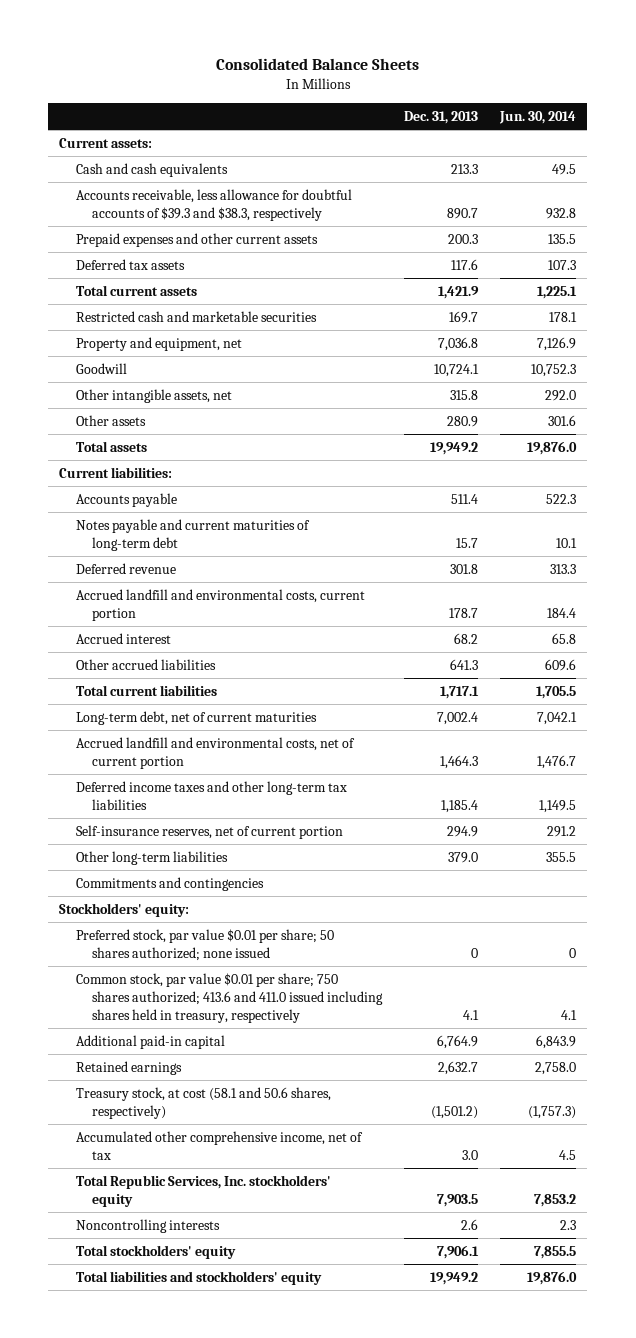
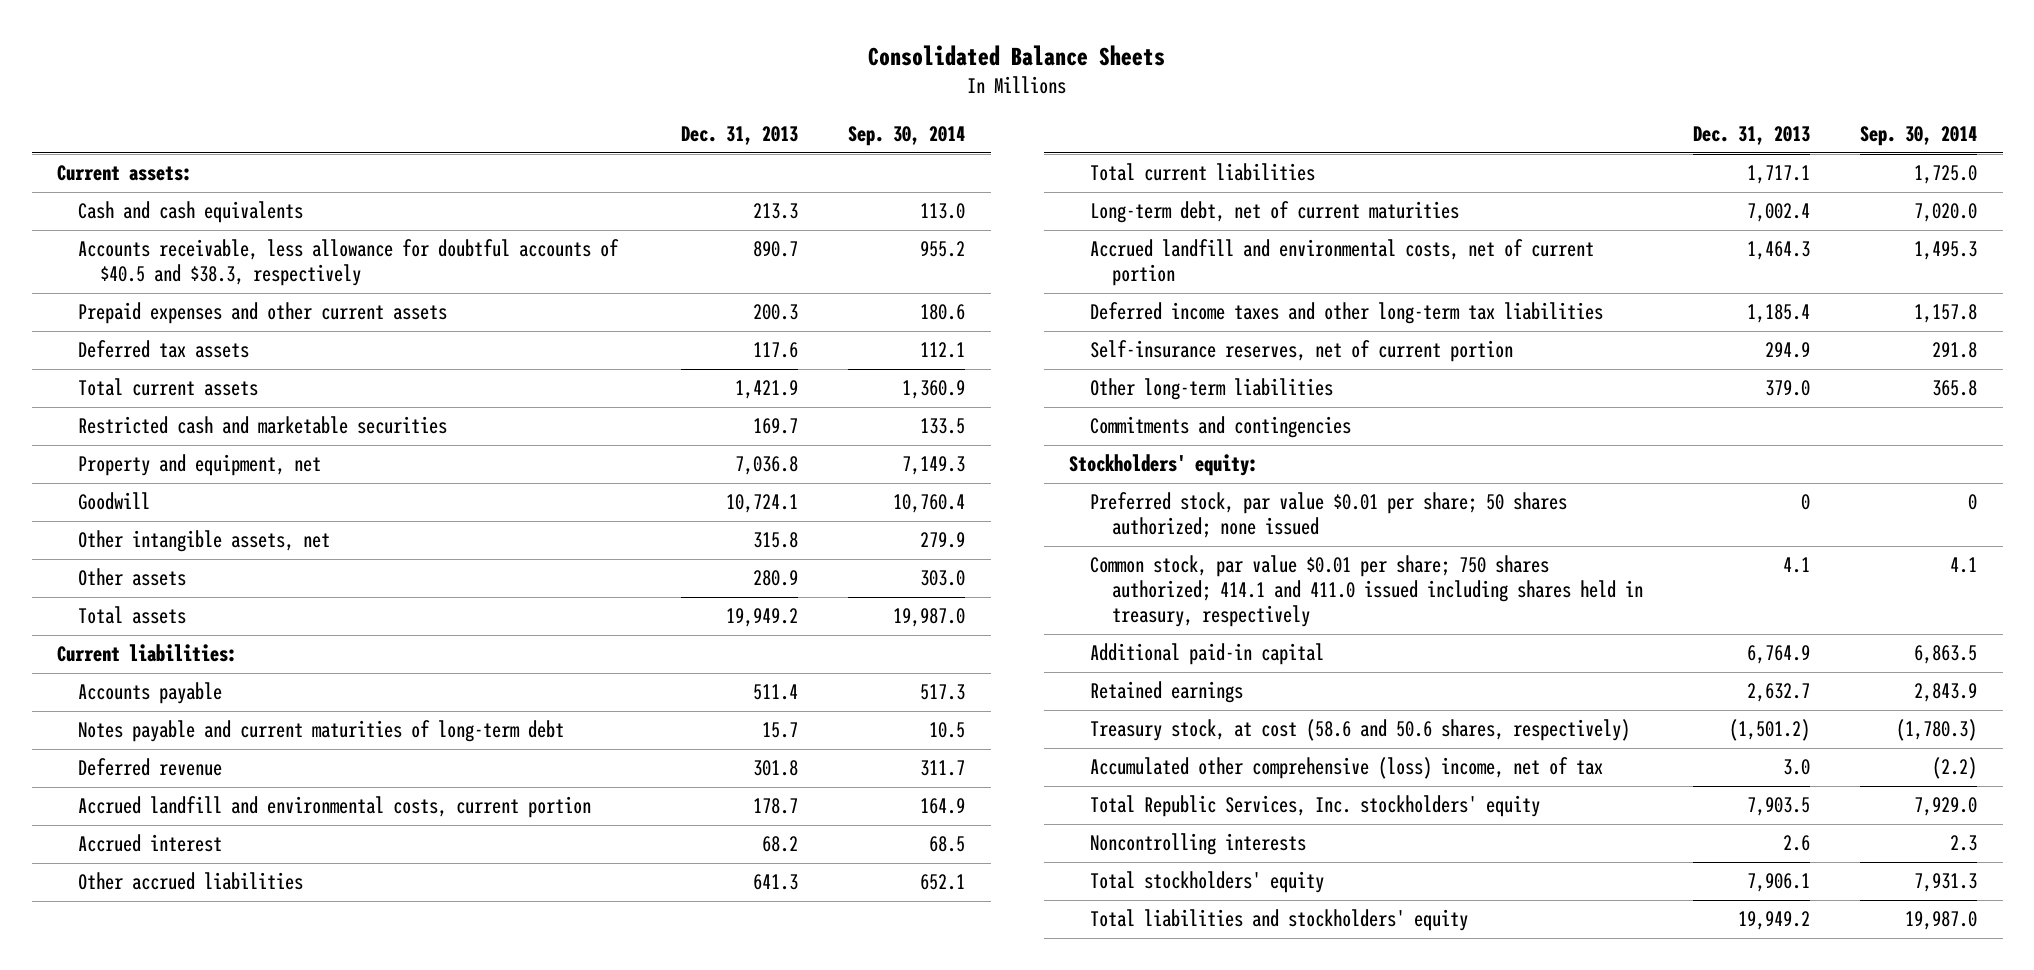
[499,110,577,124] Jun. 30, 2014 -> none
none -> [848,126,966,147] Sep. 30, 2014
[75,188,352,222] Accounts receivable, less allowance for doubtful accounts of $39.3 and $38.3, respectively -> [78,239,620,287] Accounts receivable, less allowance for doubtful accounts of $40.5 and $38.3, respectively
[75,972,384,1024] Common stock, par value $0.01 per share; 750 shares authorized; 413.6 and 411.0 issued including shares held in treasury, respectively -> [1090,555,1643,628] Common stock, par value $0.01 per share; 750 shares authorized; 414.1 and 411.0 issued including shares held in treasury, respectively
[75,1086,331,1120] Treasury stock, at cost (58.1 and 50.6 shares, respectively) -> [1090,719,1631,742] Treasury stock, at cost (58.6 and 50.6 shares, respectively)
[75,1130,363,1161] Accumulated other comprehensive income, net of tax -> [1090,757,1604,780] Accumulated other comprehensive (loss) income, net of tax

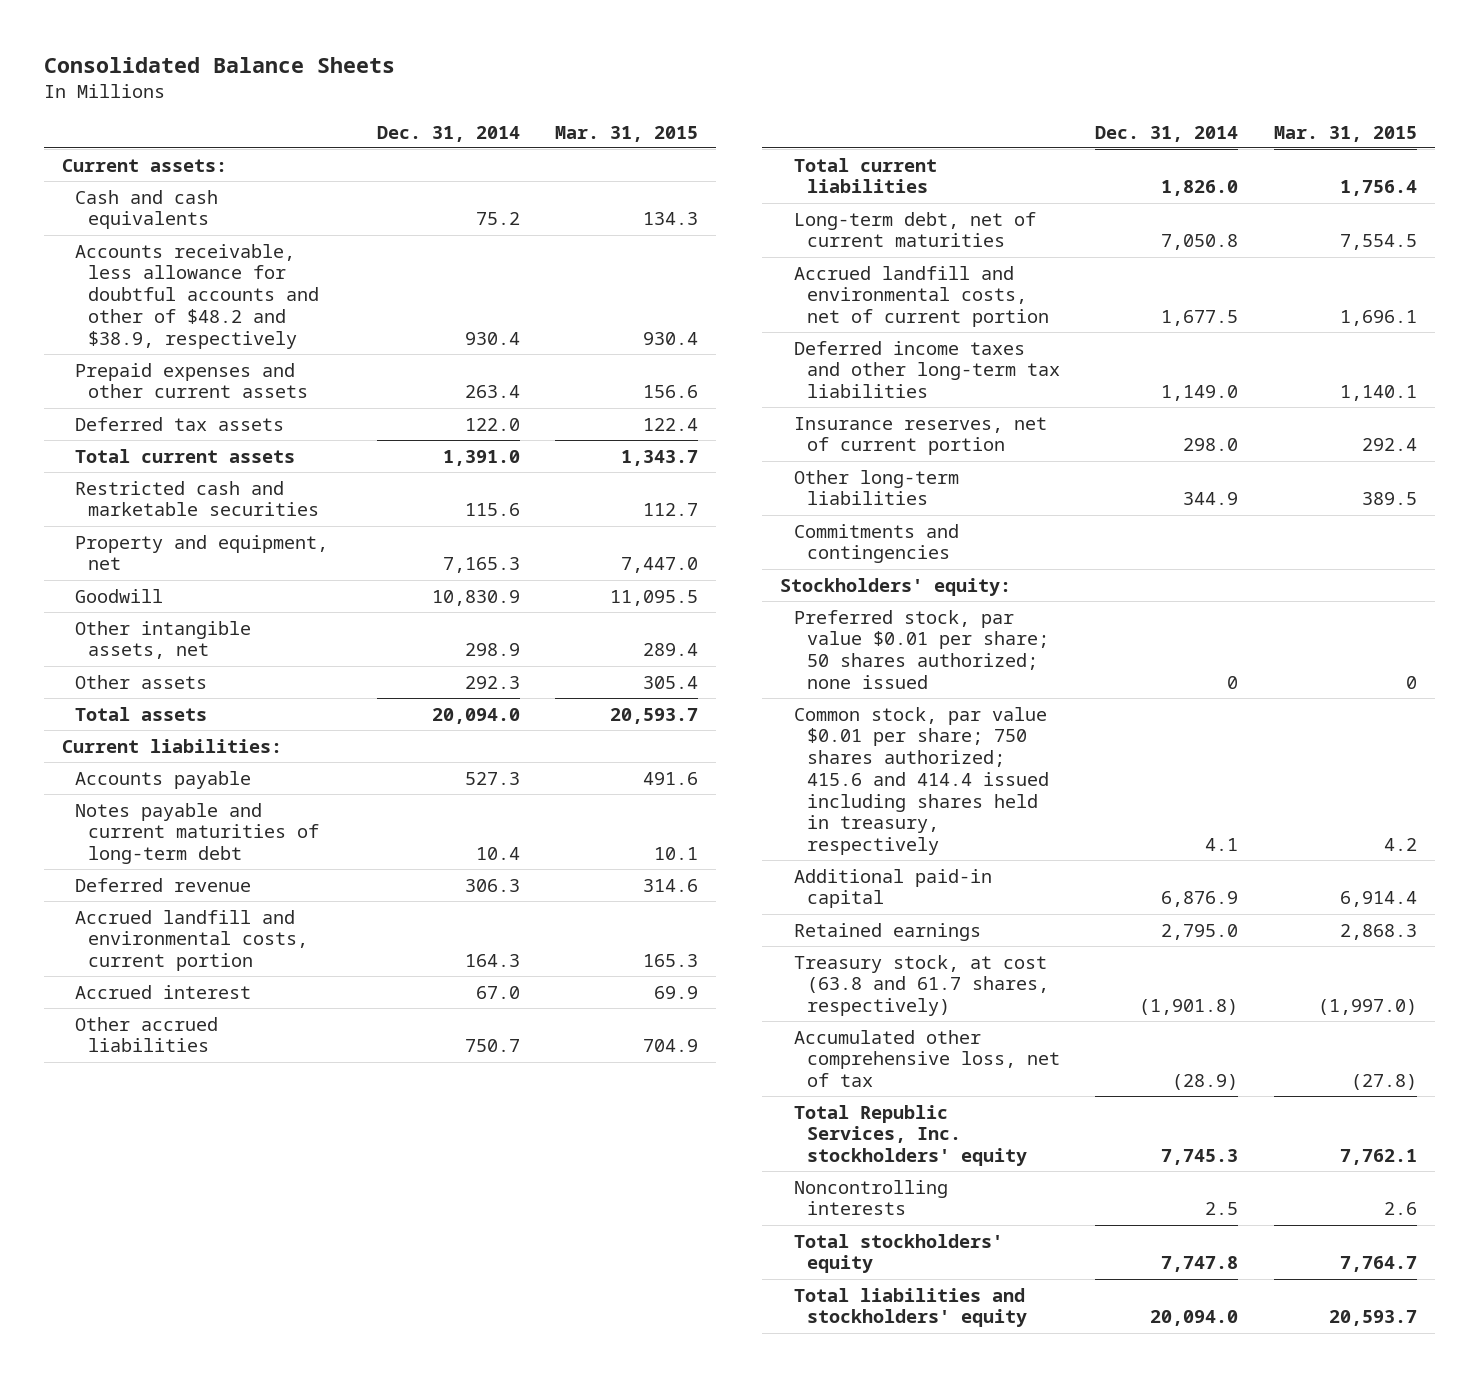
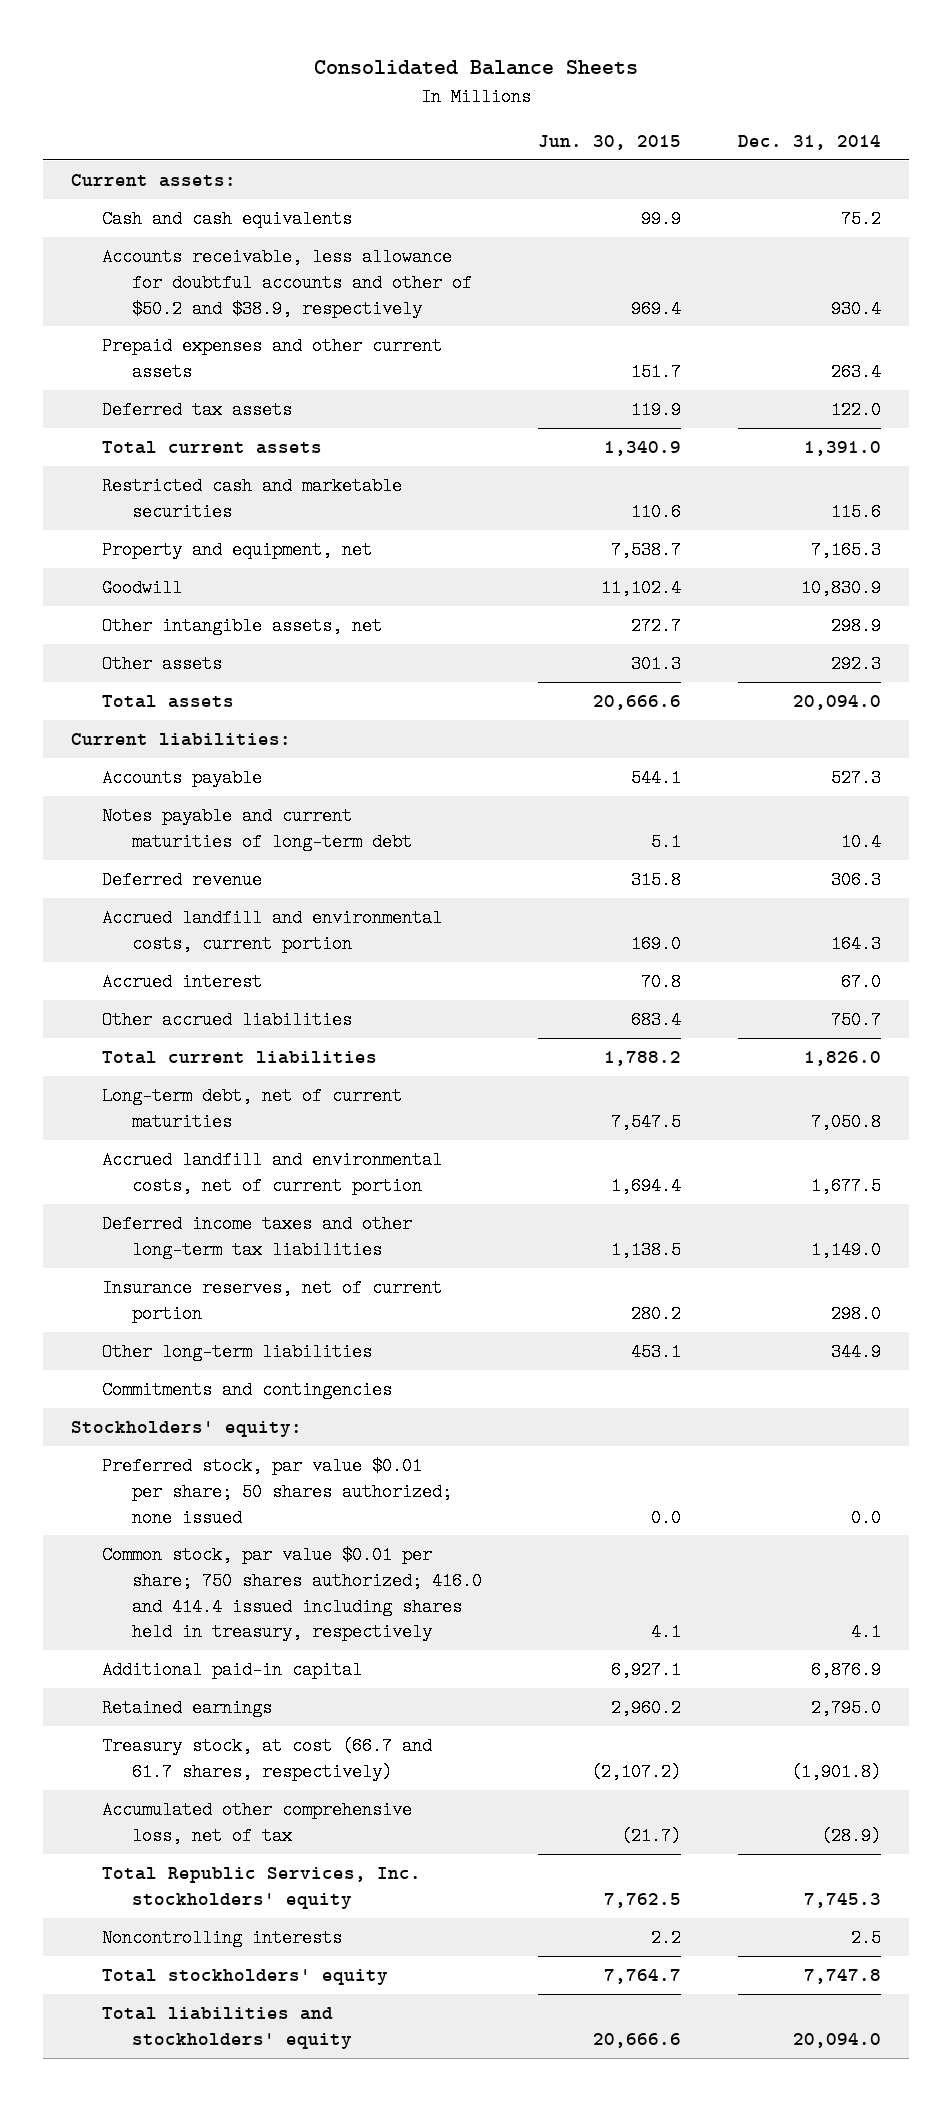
[555,125,699,142] Mar. 31, 2015 -> none
none -> [538,135,682,151] Jun. 30, 2015
[74,243,320,349] Accounts receivable, less allowance for doubtful accounts and other of $48.2 and $38.9, respectively -> [101,248,473,318] Accounts receivable, less allowance for doubtful accounts and other of $50.2 and $38.9, respectively
[1227,675,1239,689] 0 -> [850,1508,881,1527] 0.0
[793,706,1049,856] Common stock, par value $0.01 per share; 750 shares authorized; 415.6 and 414.4 issued including shares held in treasury, respectively -> [101,1546,483,1642] Common stock, par value $0.01 per share; 750 shares authorized; 416.0 and 414.4 issued including shares held in treasury, respectively
[793,954,1049,1017] Treasury stock, at cost (63.8 and 61.7 shares, respectively) -> [101,1737,432,1781] Treasury stock, at cost (66.7 and 61.7 shares, respectively)

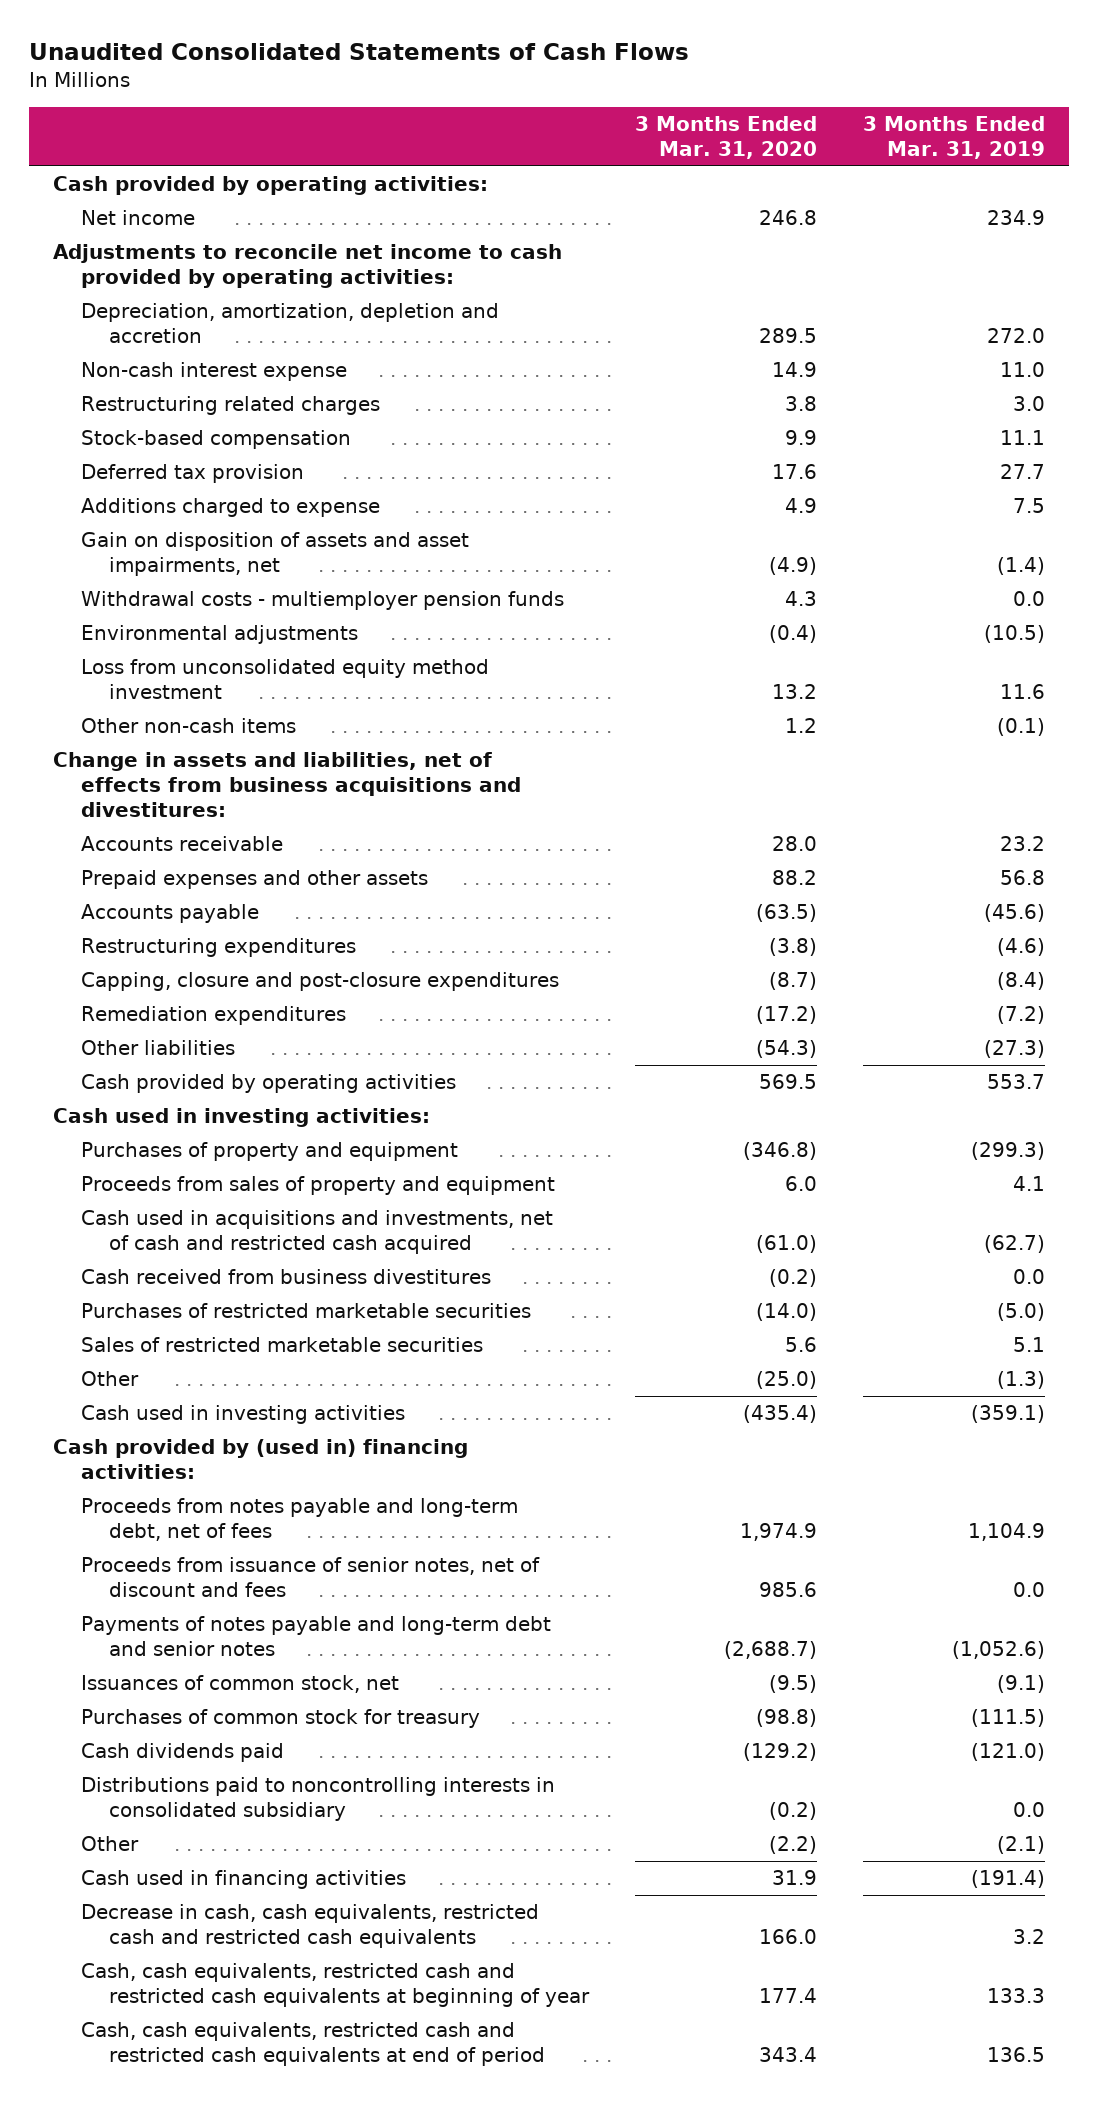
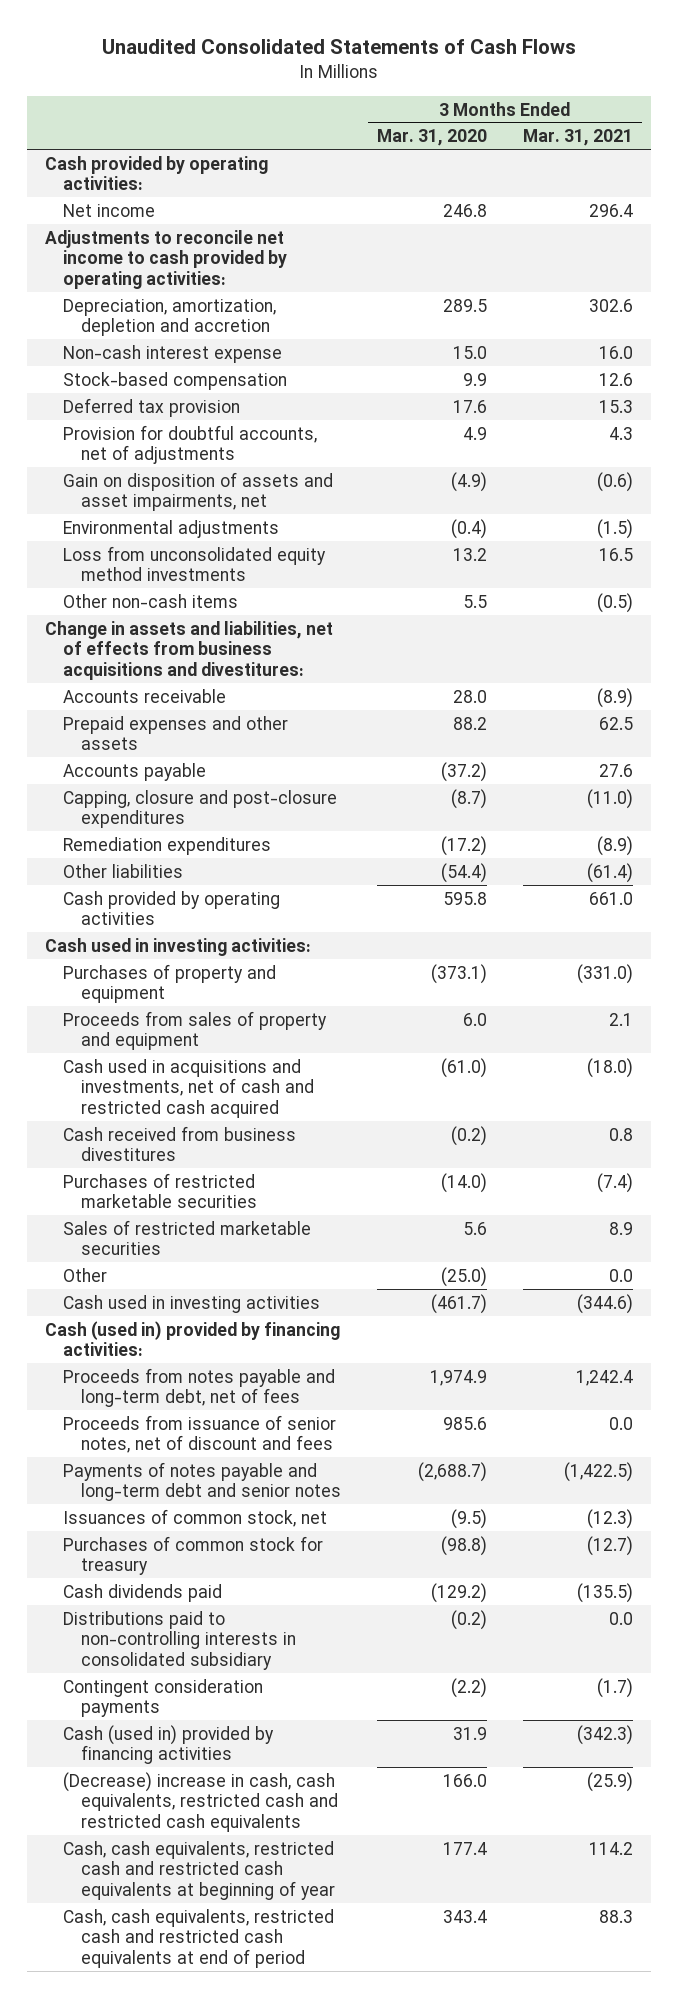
[863,116,1046,160] 3 Months Ended Mar. 31, 2019 -> none
none -> [523,129,634,147] Mar. 31, 2021
[80,396,380,416] Restructuring related charges -> none
[771,362,817,378] 14.9 -> [453,345,488,359] 15.0
[80,498,380,518] Additions charged to expense -> [63,424,318,465] Provision for doubtful accounts, net of adjustments
[80,591,564,611] Withdrawal costs - multiemployer pension funds -> none
[80,659,489,700] Loss from unconsolidated equity method investment -> [63,545,327,582] Loss from unconsolidated equity method investments
[784,718,817,734] 1.2 -> [463,594,488,608] 5.5
[80,938,356,958] Restructuring expenditures -> none
[755,904,817,923] (63.5) -> [441,761,488,782] (37.2)
[755,1040,817,1059] (54.3) -> [441,862,488,883] (54.4)
[758,1074,817,1090] 569.5 -> [443,891,488,905] 595.8
[742,1142,817,1161] (346.8) -> [431,963,488,984] (373.1)
[742,1405,817,1424] (435.4) -> [431,1293,488,1314] (461.7)
[52,1439,468,1480] Cash provided by (used in) financing activities: -> [44,1320,340,1357] Cash (used in) provided by financing activities:
[80,1836,139,1852] Other -> none
[80,1777,555,1822] Distributions paid to noncontrolling interests in consolidated subsidiary -> [63,1610,297,1671] Distributions paid to non-controlling interests in consolidated subsidiary
none -> [63,1678,264,1718] Contingent consideration payments
[80,1870,406,1890] Cash used in financing activities -> [63,1724,275,1765] Cash (used in) provided by financing activities
[80,1904,539,1949] Decrease in cash, cash equivalents, restricted cash and restricted cash equivalents -> [63,1771,339,1833] (Decrease) increase in cash, cash equivalents, restricted cash and restricted cash equivalents

